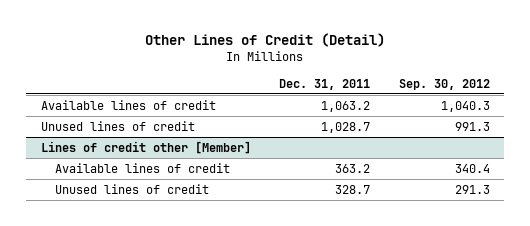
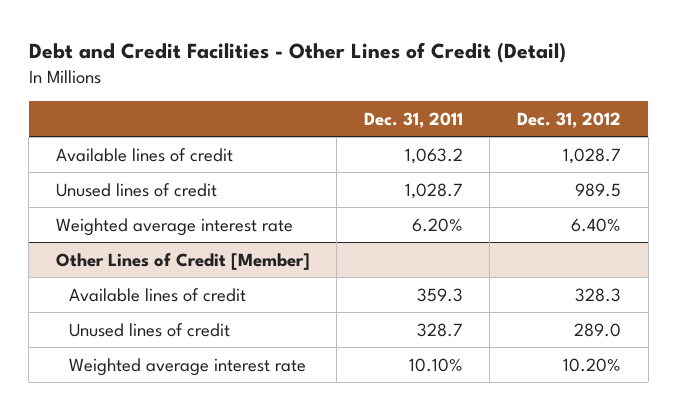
[145,32,386,47] Other Lines of Credit (Detail) -> [28,41,566,63] Debt and Credit Facilities - Other Lines of Credit (Detail)
[398,78,490,90] Sep. 30, 2012 -> none
none -> [517,112,622,129] Dec. 31, 2012
none -> [55,217,293,236] Weighted average interest rate
[40,140,251,154] Lines of credit other [Member] -> [55,252,310,270] Other Lines of Credit [Member]
[335,163,371,173] 363.2 -> [416,287,463,302] 359.3
none -> [69,357,307,376] Weighted average interest rate

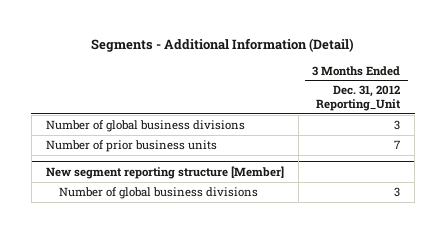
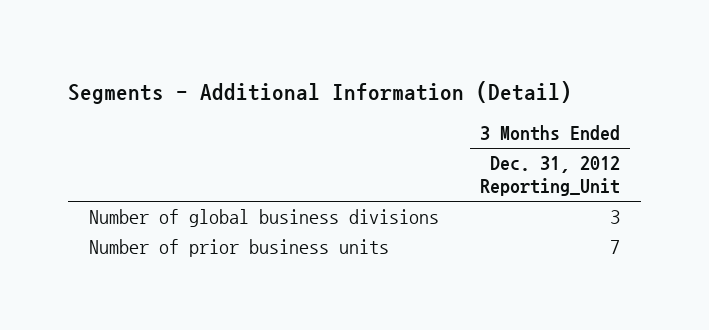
[45,165,284,179] New segment reporting structure [Member] -> none
[58,187,258,200] Number of global business divisions -> none

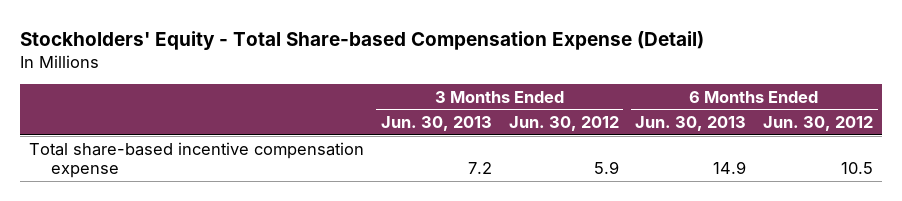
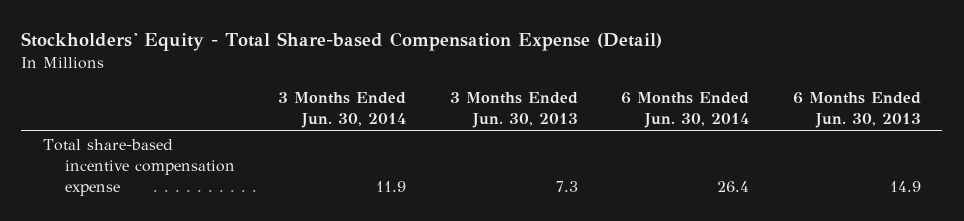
[508,116,619,132] Jun. 30, 2012 -> none
[763,116,874,132] Jun. 30, 2012 -> none
none -> [278,91,407,128] 3 Months Ended Jun. 30, 2014
none -> [621,91,750,128] 6 Months Ended Jun. 30, 2014
[467,162,492,175] 7.2 -> [555,181,578,193] 7.3

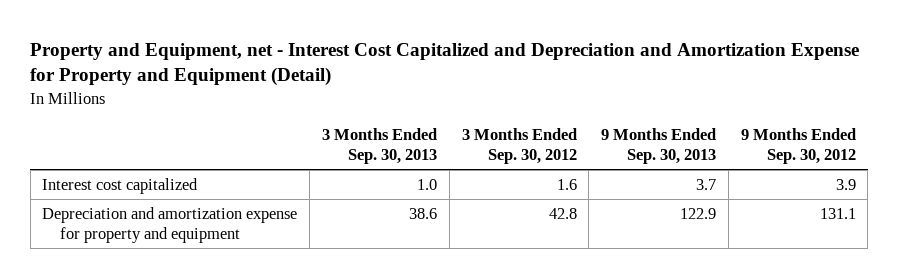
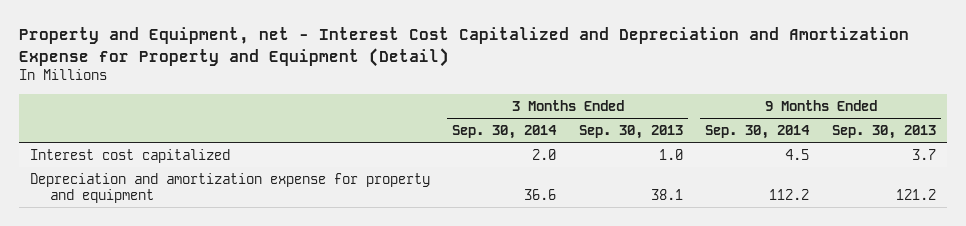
[461,128,577,164] 3 Months Ended Sep. 30, 2012 -> none
[740,128,856,164] 9 Months Ended Sep. 30, 2012 -> none
none -> [452,125,558,140] Sep. 30, 2014
none -> [705,125,811,140] Sep. 30, 2014
[409,207,438,219] 38.6 -> [650,189,683,201] 38.1
[680,207,717,219] 122.9 -> [895,189,936,201] 121.2

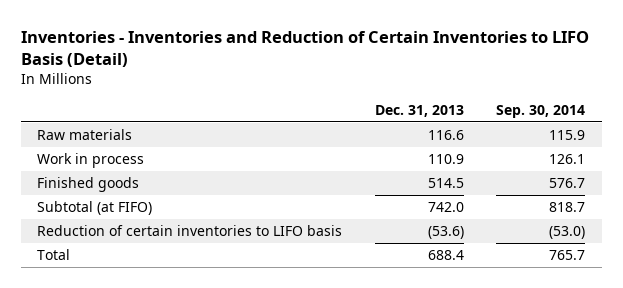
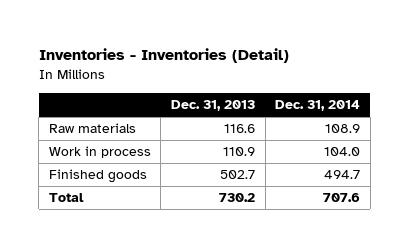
[20,30,589,67] Inventories - Inventories and Reduction of Certain Inventories to LIFO Basis (Detail) -> [38,48,289,64] Inventories - Inventories (Detail)
[496,104,586,118] Sep. 30, 2014 -> none
none -> [275,100,361,112] Dec. 31, 2014
[37,200,153,215] Subtotal (at FIFO) -> none
[37,224,343,236] Reduction of certain inventories to LIFO basis -> none
[427,177,464,188] 514.5 -> [219,170,255,180] 502.7
[427,249,464,260] 688.4 -> [218,193,255,203] 730.2

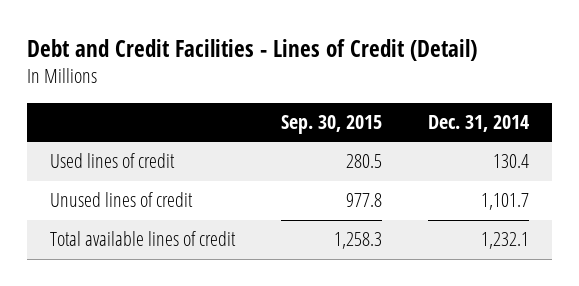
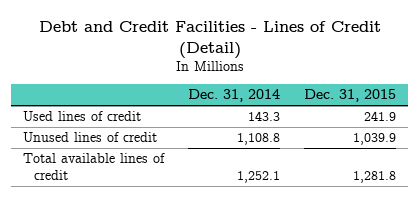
[280,114,382,134] Sep. 30, 2015 -> none
none -> [304,89,397,103] Dec. 31, 2015
[492,154,529,169] 130.4 -> [248,111,281,122] 143.3
[480,193,529,211] 1,101.7 -> [237,133,281,146] 1,108.8
[480,232,529,250] 1,232.1 -> [237,170,281,183] 1,252.1

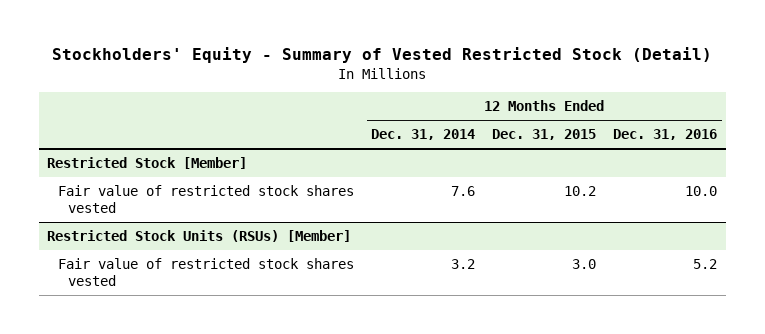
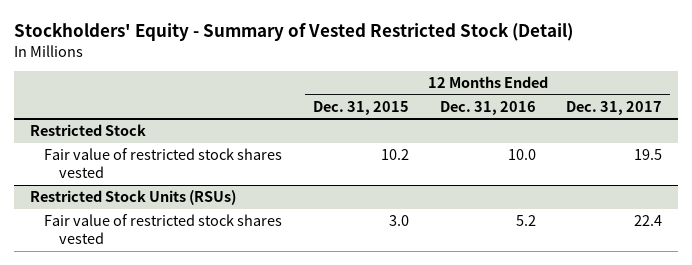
[371,129,476,141] Dec. 31, 2014 -> none
none -> [566,101,663,116] Dec. 31, 2017
[47,156,248,169] Restricted Stock [Member] -> [29,124,146,137] Restricted Stock
[47,229,352,242] Restricted Stock Units (RSUs) [Member] -> [29,190,236,206] Restricted Stock Units (RSUs)

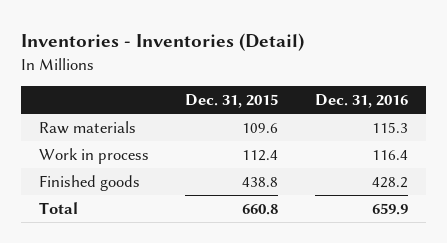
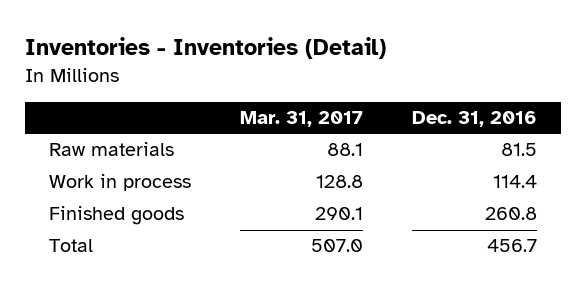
[185,94,279,109] Dec. 31, 2015 -> none
none -> [239,110,363,127] Mar. 31, 2017
[371,122,408,134] 115.3 -> [500,143,537,157] 81.5
[371,150,408,161] 116.4 -> [492,175,537,189] 114.4
[371,177,408,189] 428.2 -> [484,207,537,221] 260.8
[371,203,408,216] 659.9 -> [486,239,537,253] 456.7

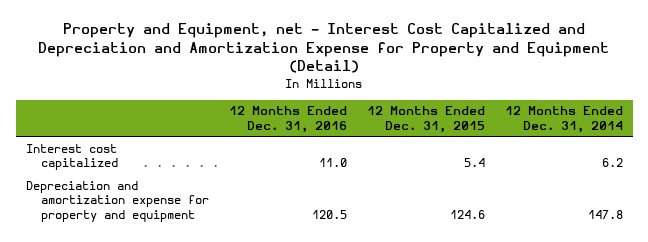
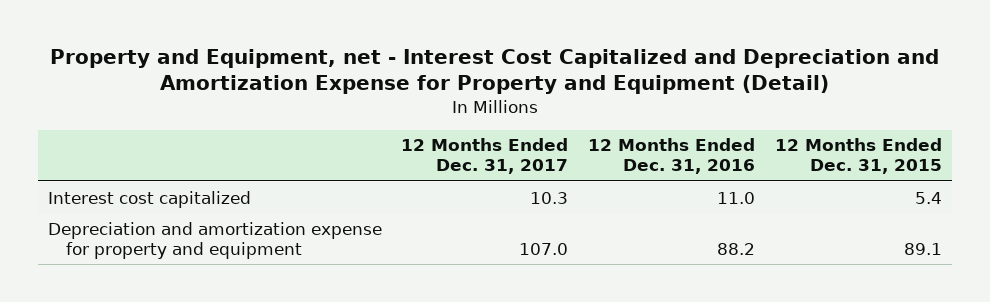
[504,106,623,133] 12 Months Ended Dec. 31, 2014 -> none
none -> [401,138,569,175] 12 Months Ended Dec. 31, 2017
[311,210,347,220] 120.5 -> [717,242,756,255] 88.2
[449,210,485,220] 124.6 -> [903,242,942,255] 89.1

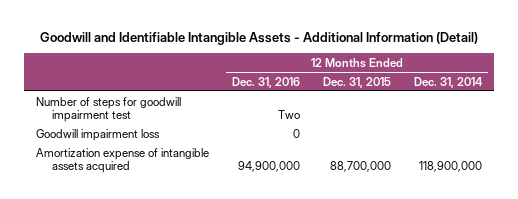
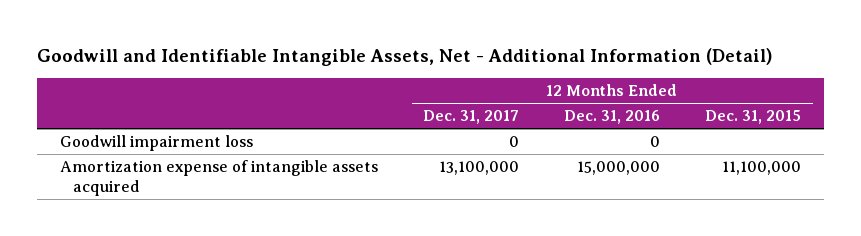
[39,31,478,45] Goodwill and Identifiable Intangible Assets - Additional Information (Detail) -> [37,48,774,67] Goodwill and Identifiable Intangible Assets, Net - Additional Information (Detail)
[414,76,484,88] Dec. 31, 2014 -> none
none -> [423,110,520,125] Dec. 31, 2017
[35,96,181,123] Number of steps for goodwill impairment test -> none
[237,161,300,173] 94,900,000 -> [577,161,661,176] 15,000,000
[330,161,392,173] 88,700,000 -> [722,161,802,176] 11,100,000

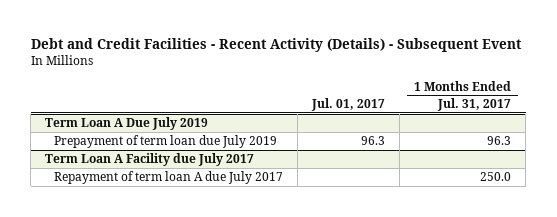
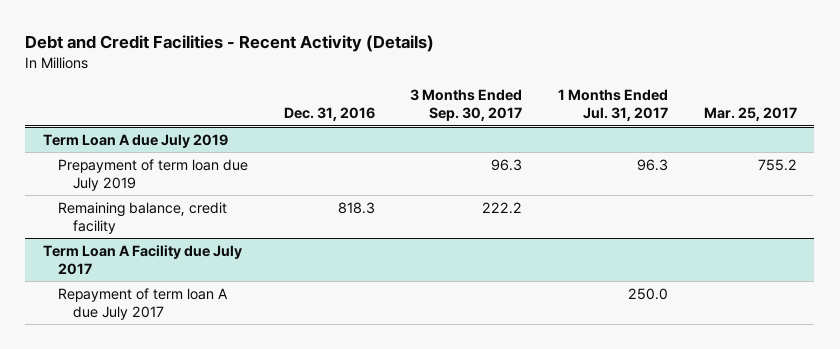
[30,38,522,53] Debt and Credit Facilities - Recent Activity (Details) - Subsequent Event -> [25,35,435,53] Debt and Credit Facilities - Recent Activity (Details)
[311,98,386,112] Jul. 01, 2017 -> none
none -> [283,107,375,122] Dec. 31, 2016
none -> [410,89,523,122] 3 Months Ended Sep. 30, 2017
none -> [703,107,797,122] Mar. 25, 2017
[45,117,209,131] Term Loan A Due July 2019 -> [43,133,229,148] Term Loan A due July 2019
none -> [58,201,228,234] Remaining balance, credit facility

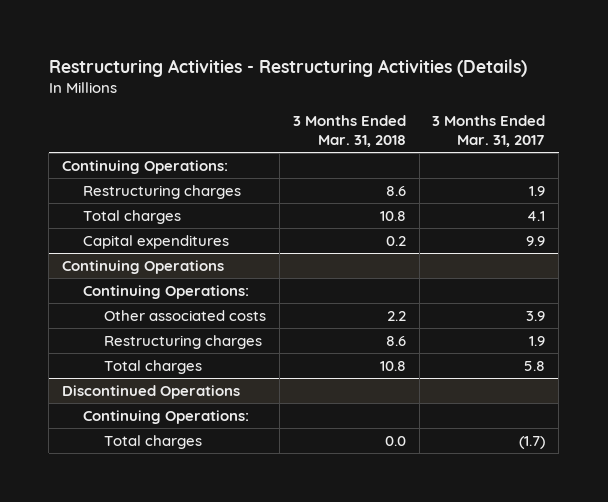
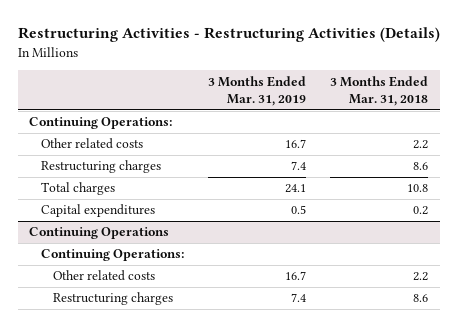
[432,115,546,148] 3 Months Ended Mar. 31, 2017 -> none
none -> [208,75,307,106] 3 Months Ended Mar. 31, 2019
none -> [41,138,144,150] Other related costs
[104,309,267,321] Other associated costs -> [52,270,155,282] Other related costs
[104,359,203,374] Total charges -> none
[62,384,241,399] Discontinued Operations -> none
[83,409,250,424] Continuing Operations: -> none
[104,434,203,449] Total charges -> none

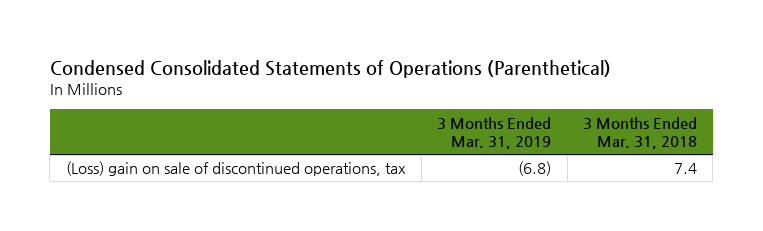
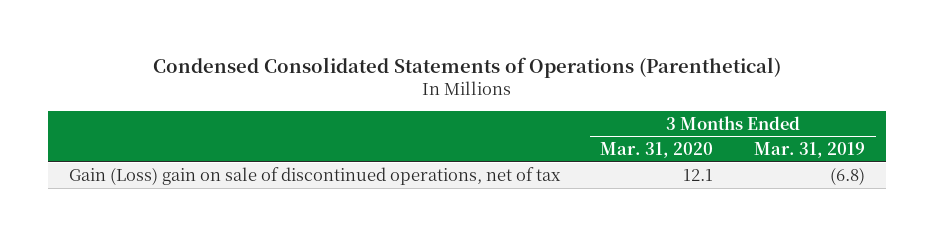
[583,116,698,150] 3 Months Ended Mar. 31, 2018 -> none
none -> [600,142,714,159] Mar. 31, 2020
[65,161,406,177] (Loss) gain on sale of discontinued operations, tax -> [68,167,561,186] Gain (Loss) gain on sale of discontinued operations, net of tax

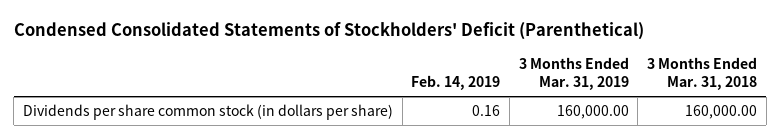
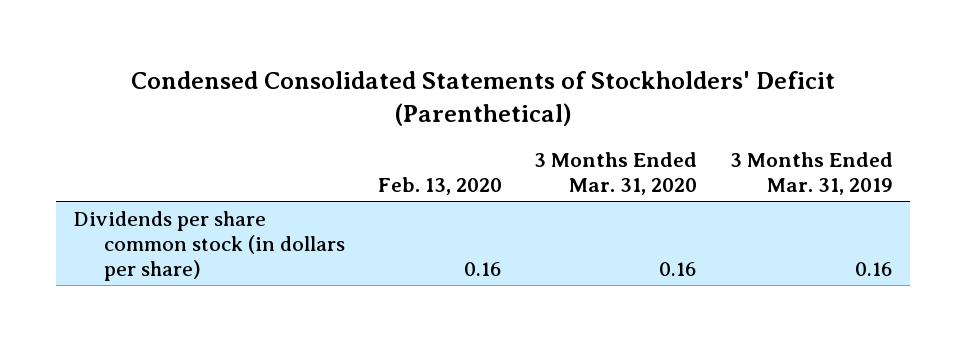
[411,75,501,91] Feb. 14, 2019 -> none
[647,57,758,91] 3 Months Ended Mar. 31, 2018 -> none
none -> [377,176,502,195] Feb. 13, 2020
none -> [534,152,698,195] 3 Months Ended Mar. 31, 2020
[556,105,629,120] 160,000.00 -> [855,261,894,276] 0.16

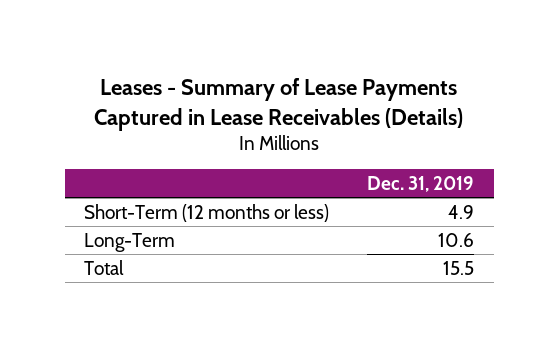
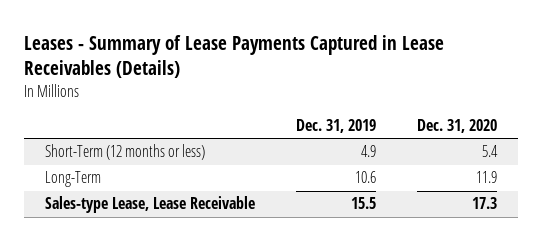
none -> [417,119,498,134] Dec. 31, 2020
[84,259,125,275] Total -> [44,196,255,214] Sales-type Lease, Lease Receivable

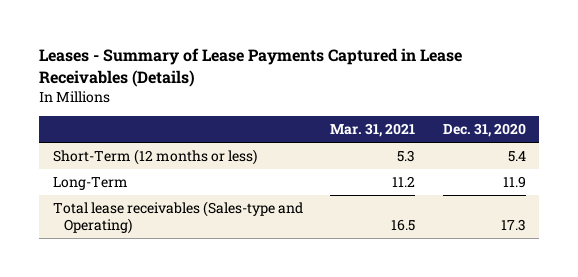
[296,119,377,134] Dec. 31, 2019 -> none
none -> [330,123,416,138] Mar. 31, 2021
[44,196,255,214] Sales-type Lease, Lease Receivable -> [52,201,303,235] Total lease receivables (Sales-type and Operating)

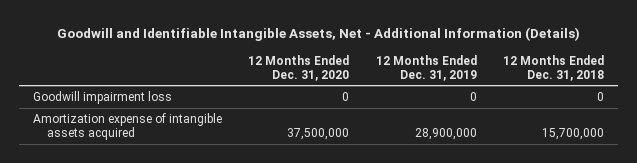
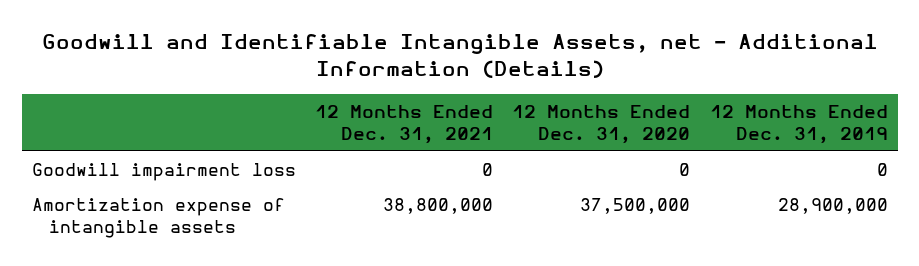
[56,26,580,41] Goodwill and Identifiable Intangible Assets, Net - Additional Information (Details) -> [41,34,878,79] Goodwill and Identifiable Intangible Assets, net - Additional Information (Details)
[503,54,605,81] 12 Months Ended Dec. 31, 2018 -> none
none -> [315,105,494,145] 12 Months Ended Dec. 31, 2021
[32,113,222,141] Amortization expense of intangible assets acquired -> [31,198,285,239] Amortization expense of intangible assets

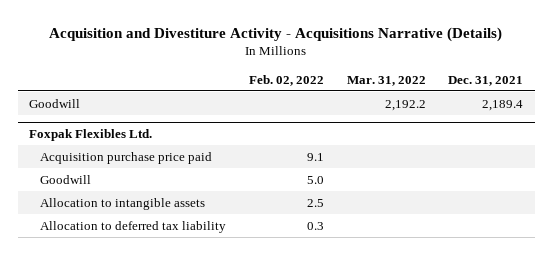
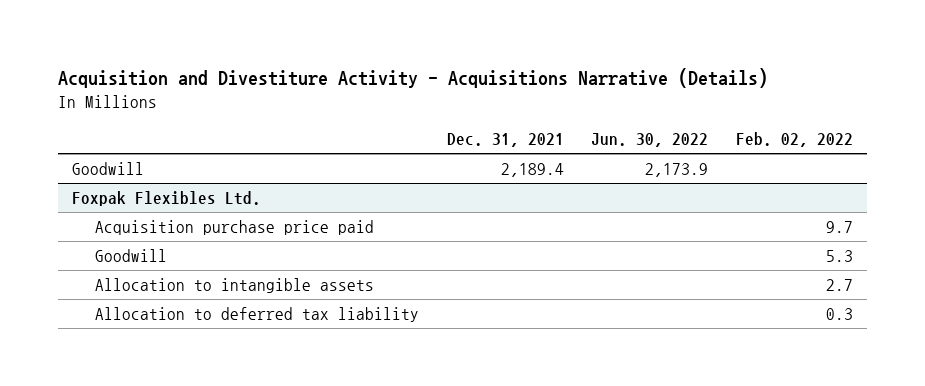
[346,75,426,86] Mar. 31, 2022 -> none
none -> [591,133,709,148] Jun. 30, 2022
[307,152,325,161] 9.1 -> [825,220,853,233] 9.7
[307,175,325,184] 5.0 -> [825,249,853,262] 5.3
[307,198,325,207] 2.5 -> [825,278,853,291] 2.7

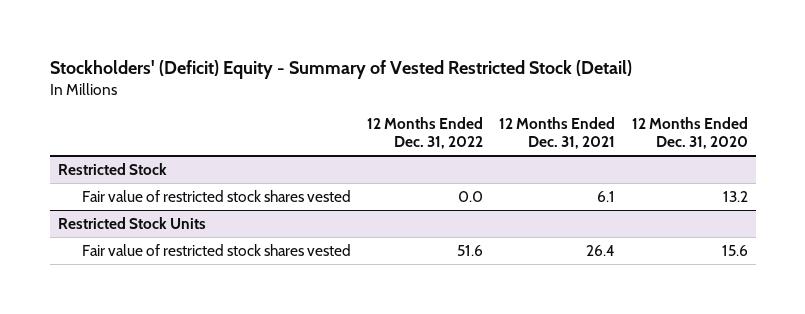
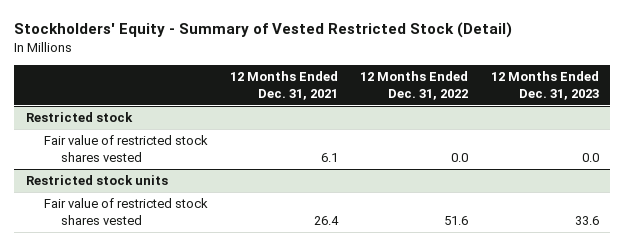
[49,59,632,79] Stockholders' (Deficit) Equity - Summary of Vested Restricted Stock (Detail) -> [14,22,513,39] Stockholders' Equity - Summary of Vested Restricted Stock (Detail)
[631,117,748,150] 12 Months Ended Dec. 31, 2020 -> none
none -> [490,71,599,100] 12 Months Ended Dec. 31, 2023
[57,162,167,175] Restricted Stock -> [25,112,133,123] Restricted stock
[57,216,206,229] Restricted Stock Units -> [25,175,168,186] Restricted stock units

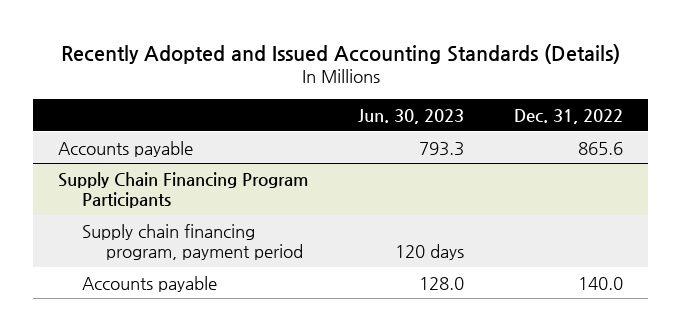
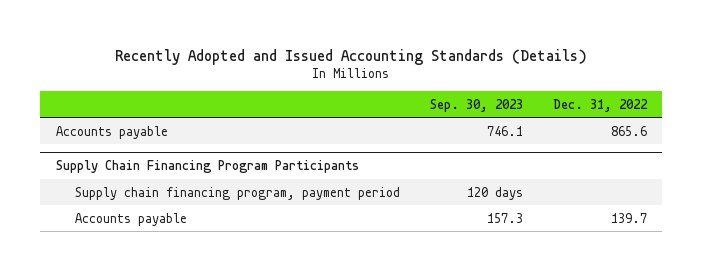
[358,108,465,124] Jun. 30, 2023 -> none
none -> [430,98,524,112] Sep. 30, 2023
[578,276,624,290] 140.0 -> [611,212,648,223] 139.7

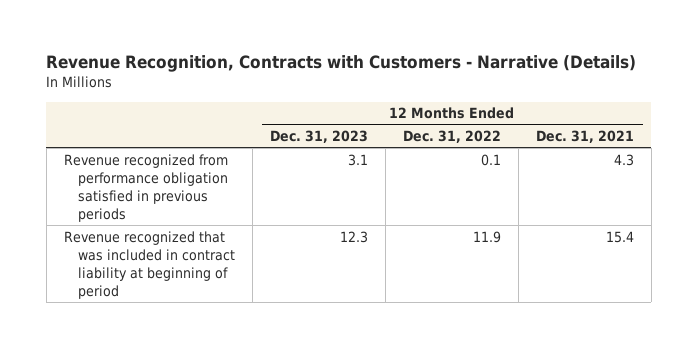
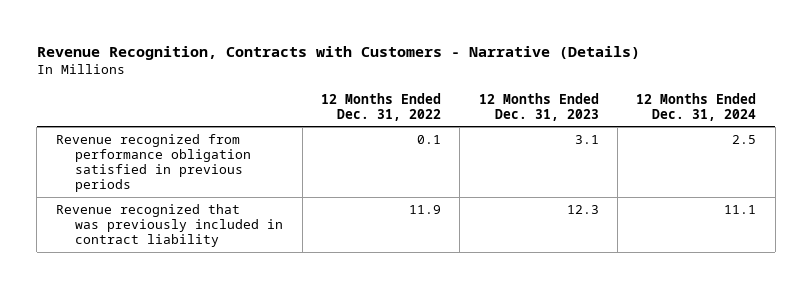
[535,130,634,144] Dec. 31, 2021 -> none
none -> [636,92,757,122] 12 Months Ended Dec. 31, 2024
[63,230,236,299] Revenue recognized that was included in contract liability at beginning of period -> [55,203,284,248] Revenue recognized that was previously included in contract liability

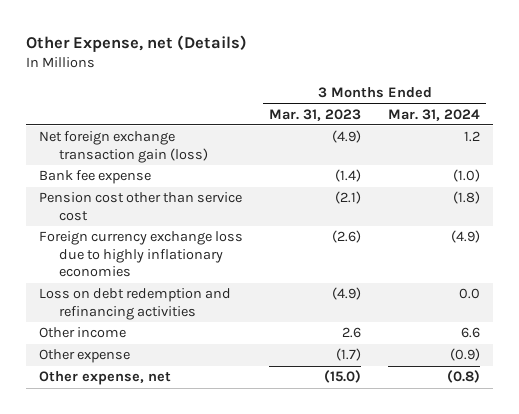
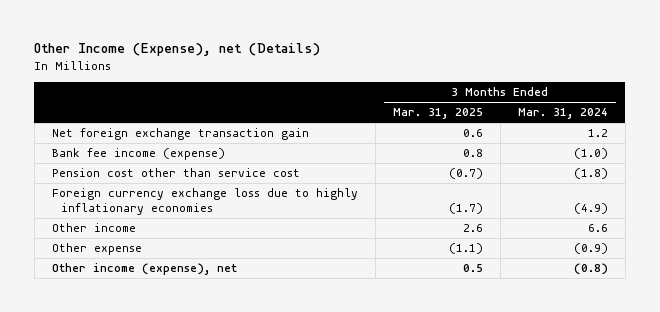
[25,34,247,52] Other Expense, net (Details) -> [34,43,321,57] Other Income (Expense), net (Details)
[269,108,362,121] Mar. 31, 2023 -> none
none -> [392,108,483,120] Mar. 31, 2025
[38,131,208,163] Net foreign exchange transaction gain (loss) -> [51,128,309,141] Net foreign exchange transaction gain
[38,170,151,185] Bank fee expense -> [51,148,225,161] Bank fee income (expense)
[38,288,231,320] Loss on debt redemption and refinancing activities -> none
[38,371,171,386] Other expense, net -> [51,263,237,276] Other income (expense), net

